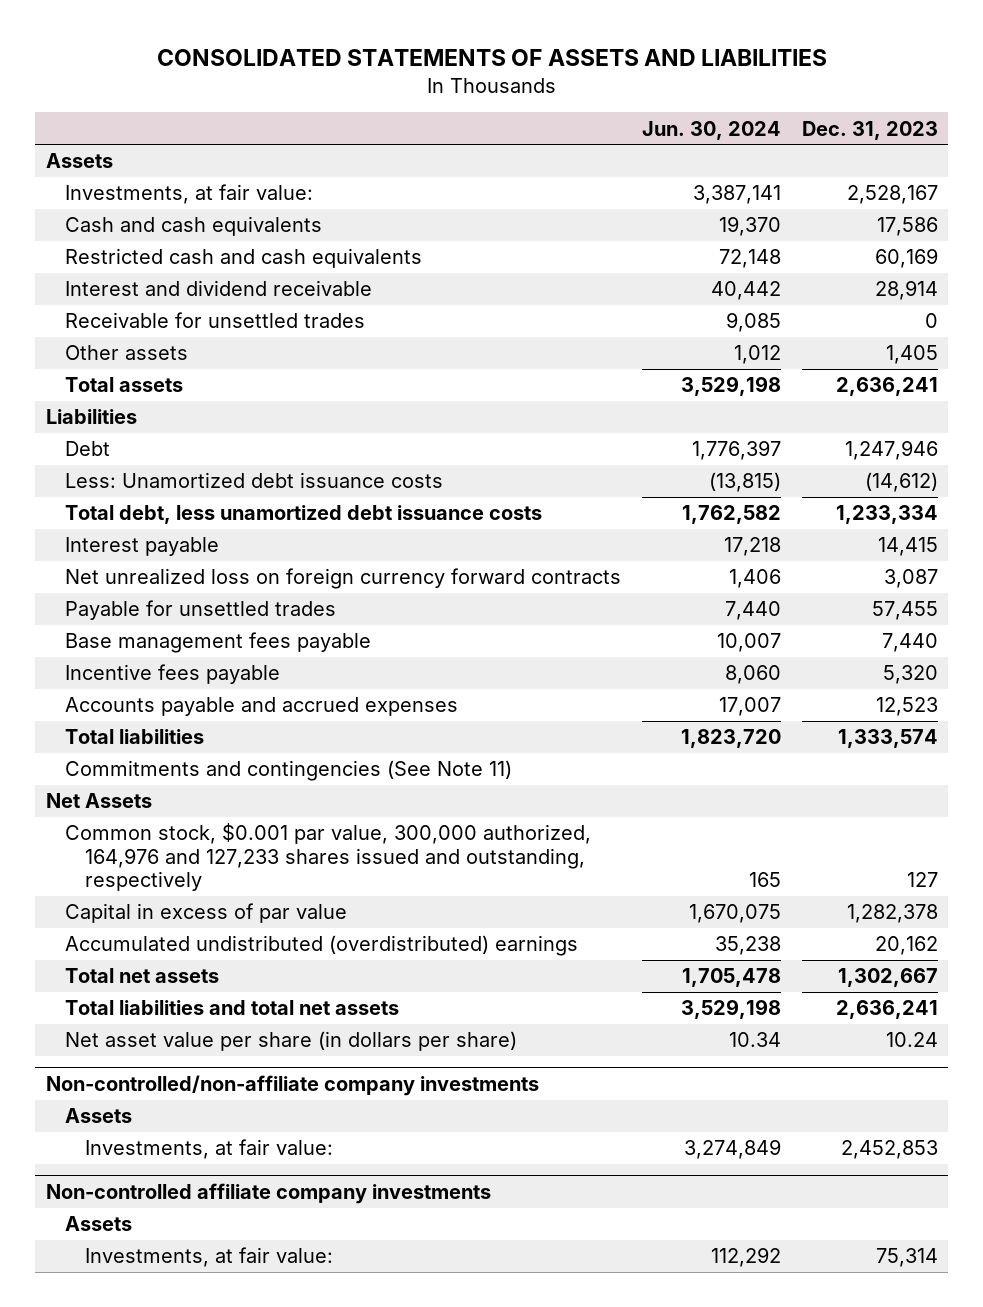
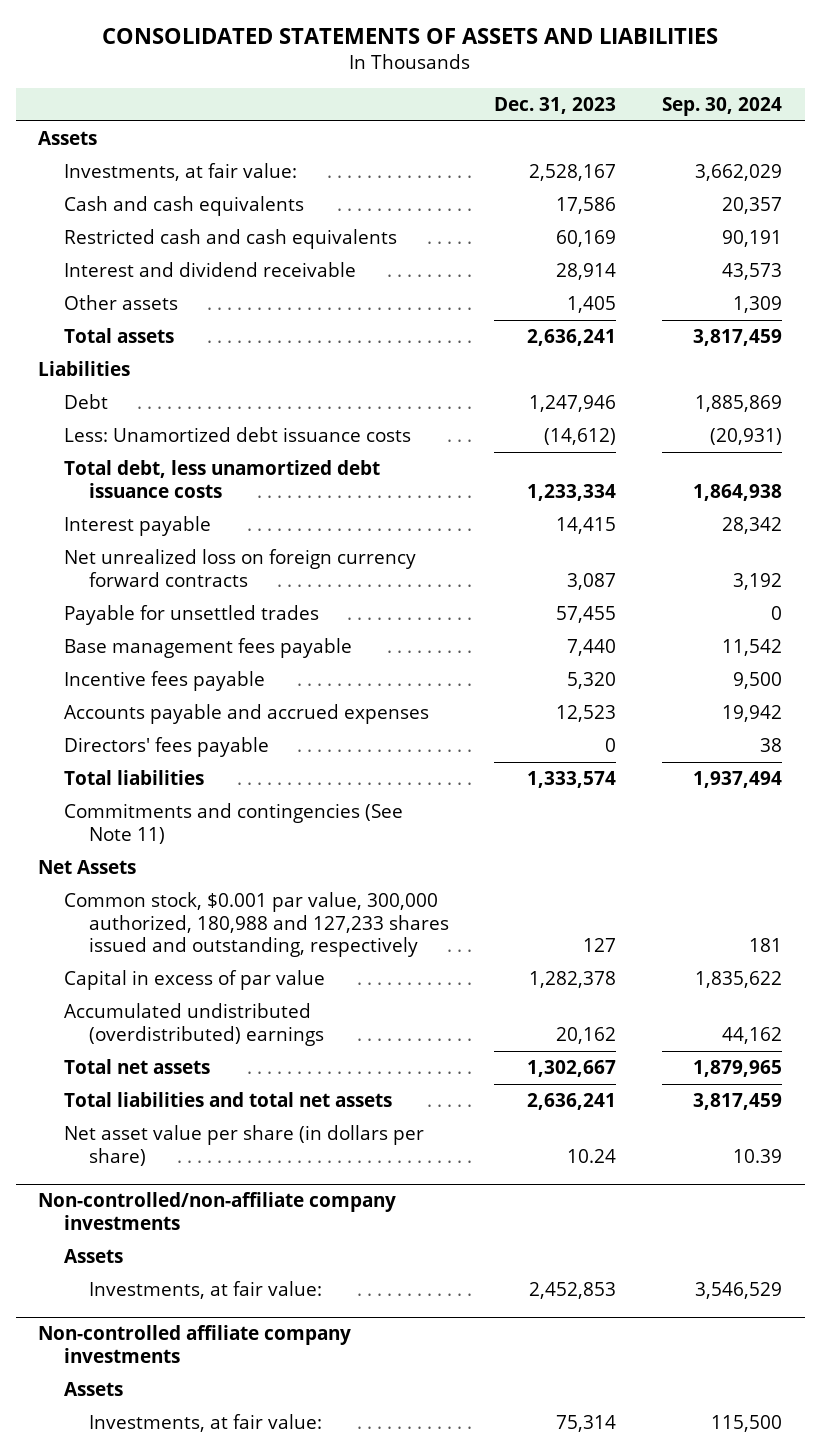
[641,120,781,140] Jun. 30, 2024 -> none
none -> [661,96,782,116] Sep. 30, 2024
[65,312,366,329] Receivable for unsettled trades -> none
none -> [63,737,269,758] Directors' fees payable
[65,823,592,891] Common stock, $0.001 par value, 300,000 authorized, 164,976 and 127,233 shares issued and outstanding, respectively -> [63,892,449,958] Common stock, $0.001 par value, 300,000 authorized, 180,988 and 127,233 shares issued and outstanding, respectively

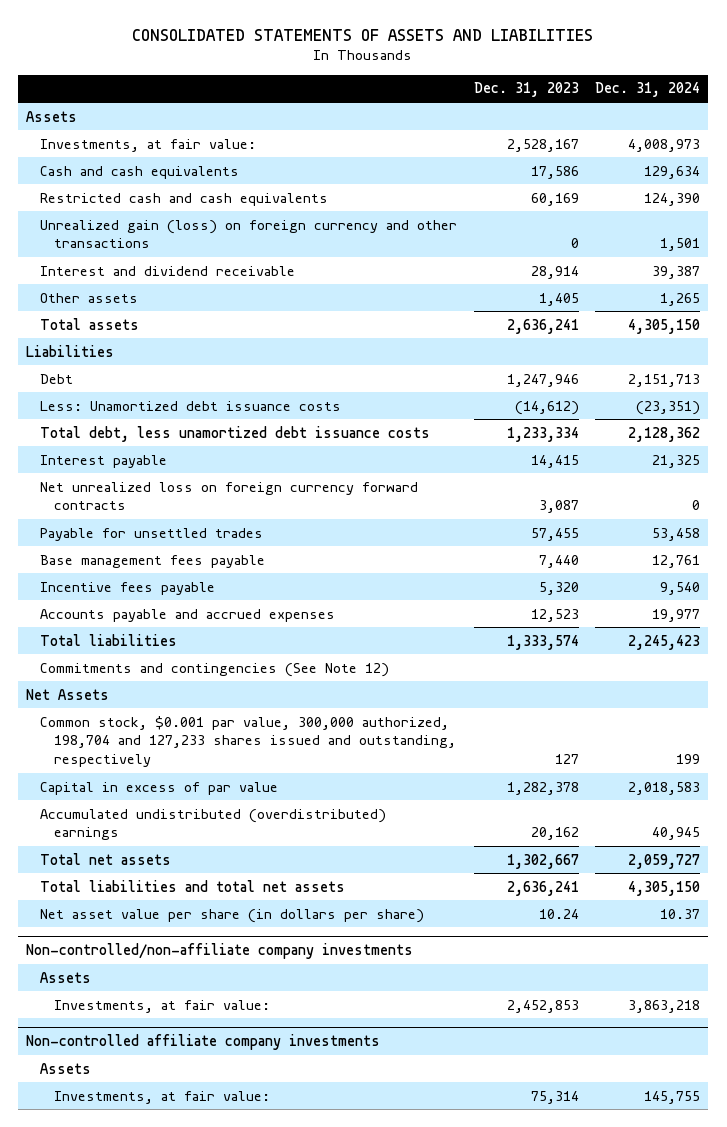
[661,96,782,116] Sep. 30, 2024 -> none
none -> [595,82,701,98] Dec. 31, 2024
none -> [40,219,458,249] Unrealized gain (loss) on foreign currency and other transactions
[63,737,269,758] Directors' fees payable -> none
[63,803,403,844] Commitments and contingencies (See Note 11) -> [40,662,390,677] Commitments and contingencies (See Note 12)
[63,892,449,958] Common stock, $0.001 par value, 300,000 authorized, 180,988 and 127,233 shares issued and outstanding, respectively -> [40,715,456,768] Common stock, $0.001 par value, 300,000 authorized, 198,704 and 127,233 shares issued and outstanding, respectively

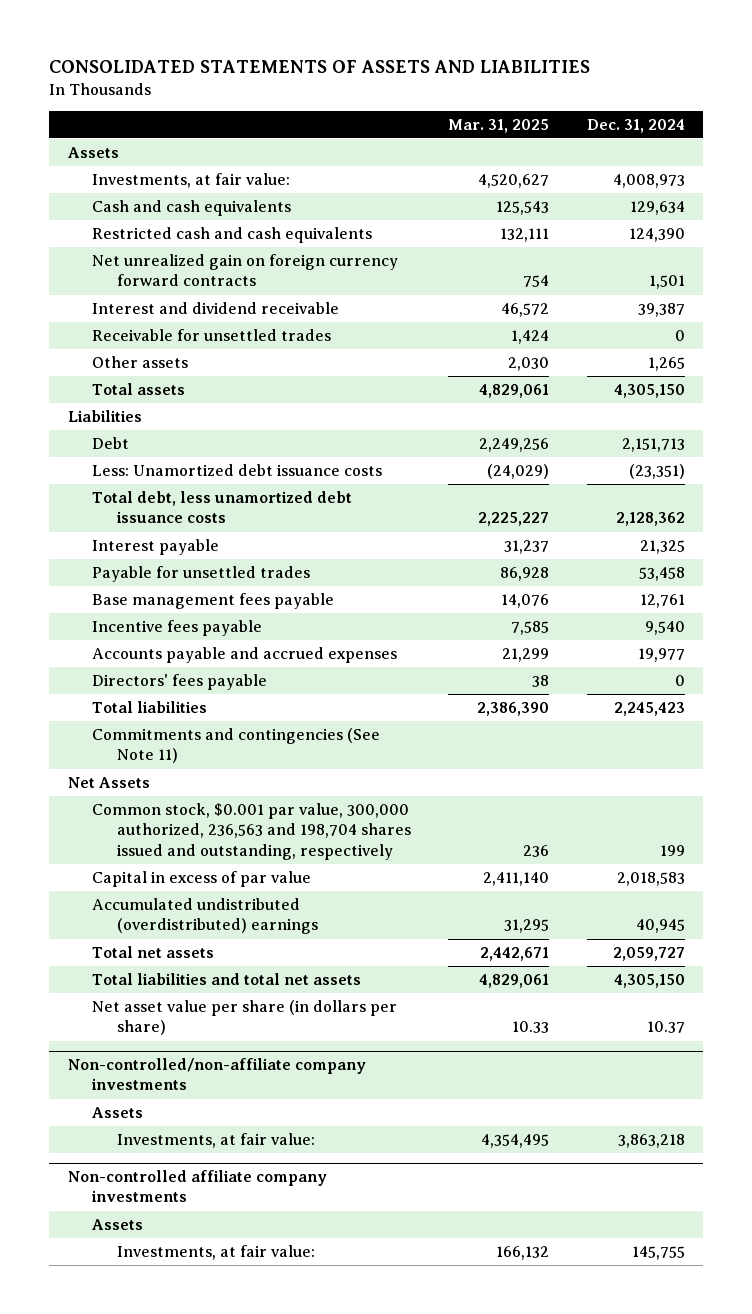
[473,82,579,98] Dec. 31, 2023 -> none
none -> [448,118,550,133] Mar. 31, 2025
[40,219,458,249] Unrealized gain (loss) on foreign currency and other transactions -> [92,254,399,287] Net unrealized gain on foreign currency forward contracts
none -> [92,329,332,342] Receivable for unsettled trades
[40,481,419,511] Net unrealized loss on foreign currency forward contracts -> none
none -> [92,674,268,691] Directors' fees payable
[40,662,390,677] Commitments and contingencies (See Note 12) -> [92,728,381,764] Commitments and contingencies (See Note 11)
[40,715,456,768] Common stock, $0.001 par value, 300,000 authorized, 198,704 and 127,233 shares issued and outstanding, respectively -> [92,803,411,860] Common stock, $0.001 par value, 300,000 authorized, 236,563 and 198,704 shares issued and outstanding, respectively

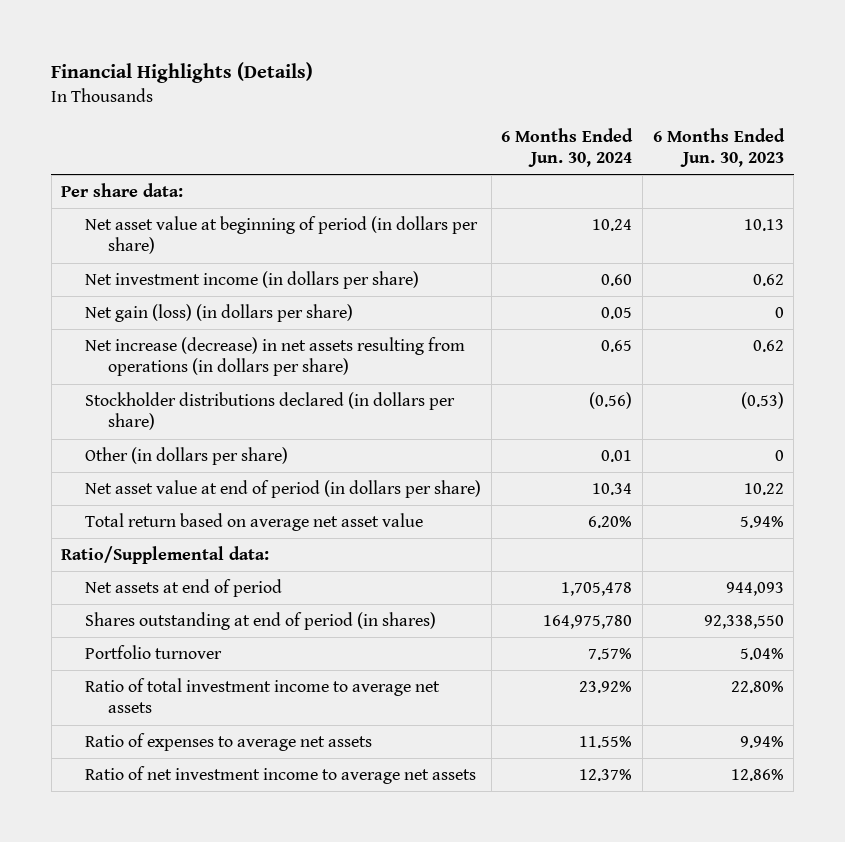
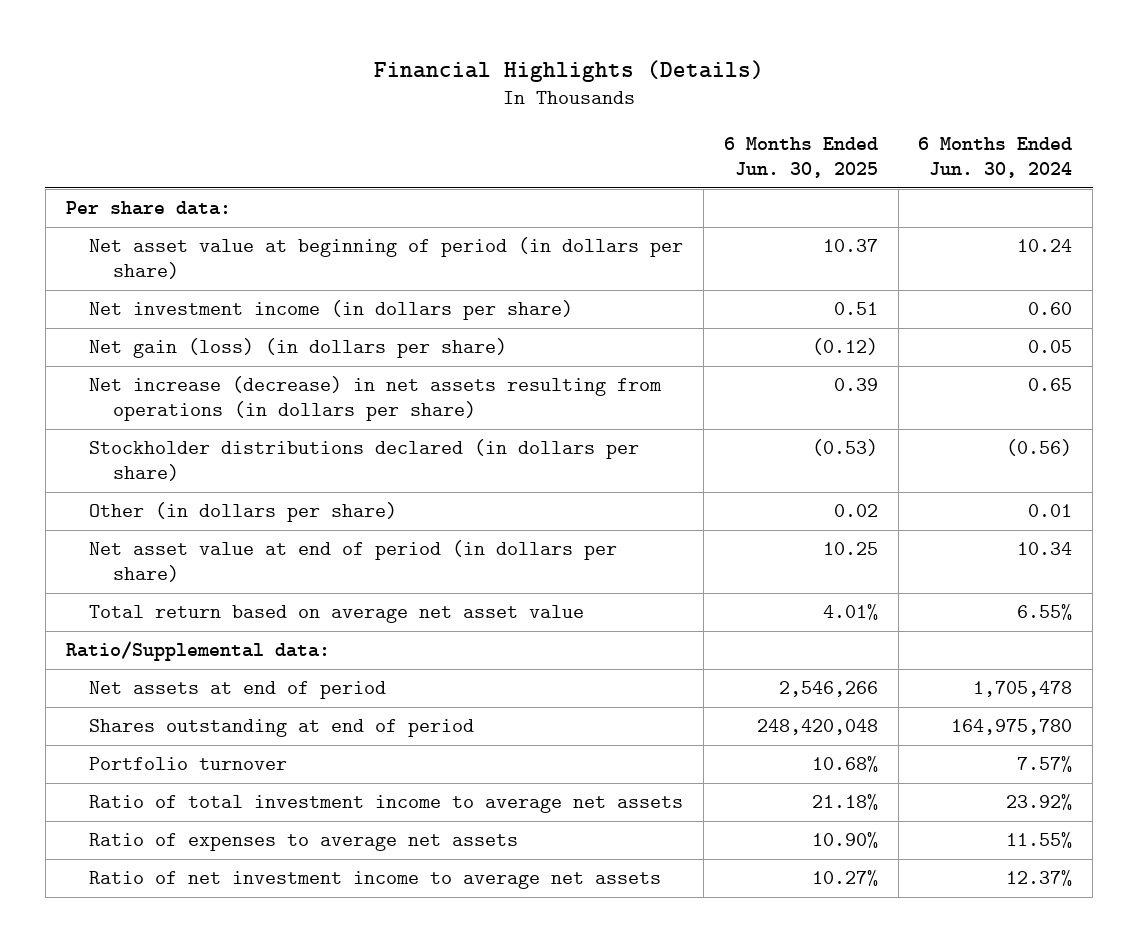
[652,127,785,168] 6 Months Ended Jun. 30, 2023 -> none
none -> [723,136,878,179] 6 Months Ended Jun. 30, 2025
[588,516,633,529] 6.20% -> [1017,603,1073,621] 6.55%
[84,612,436,631] Shares outstanding at end of period (in shares) -> [89,719,475,738] Shares outstanding at end of period

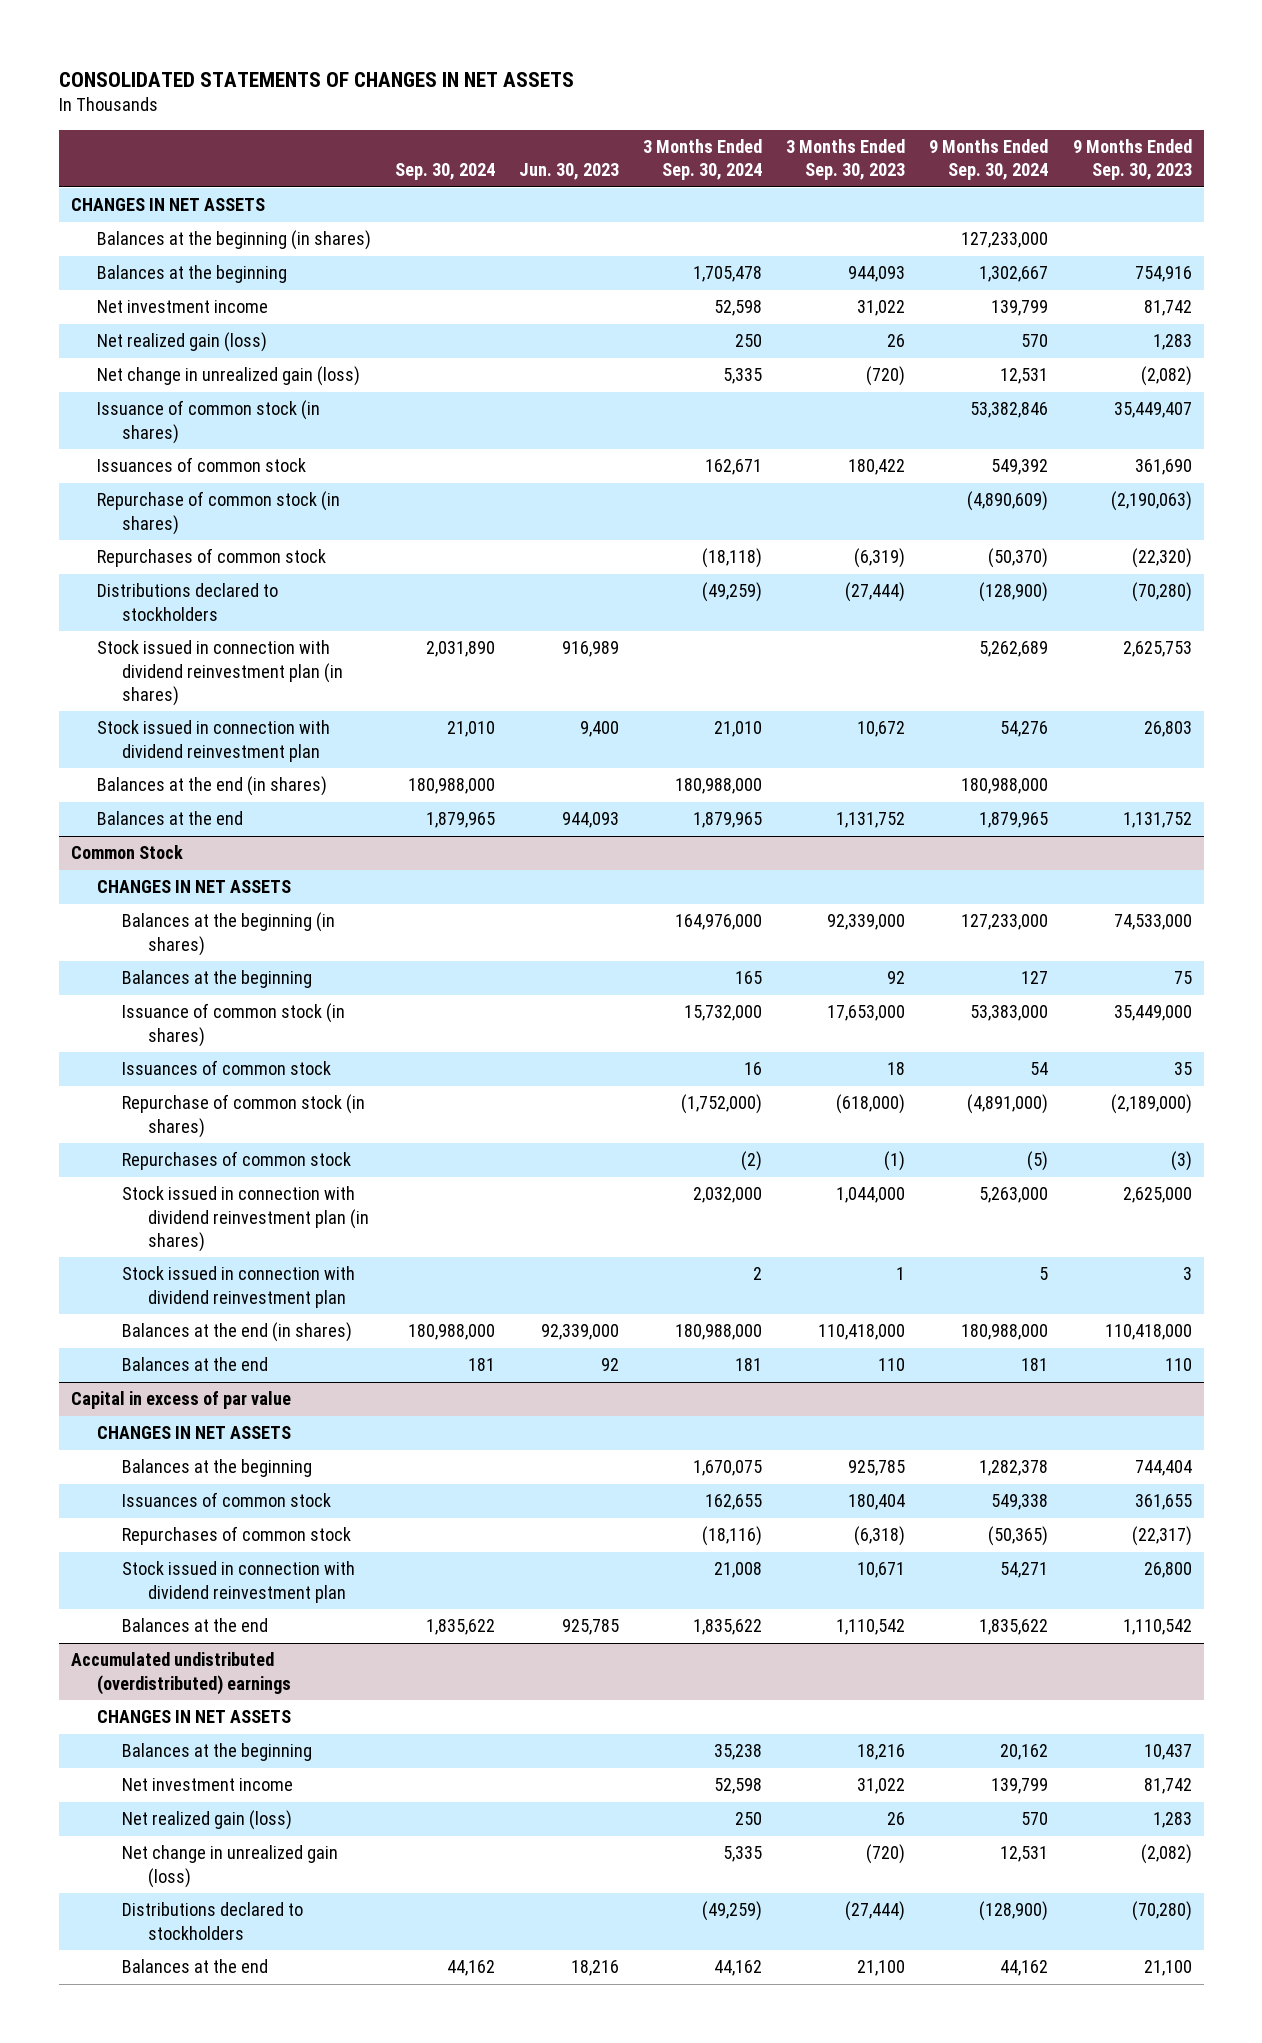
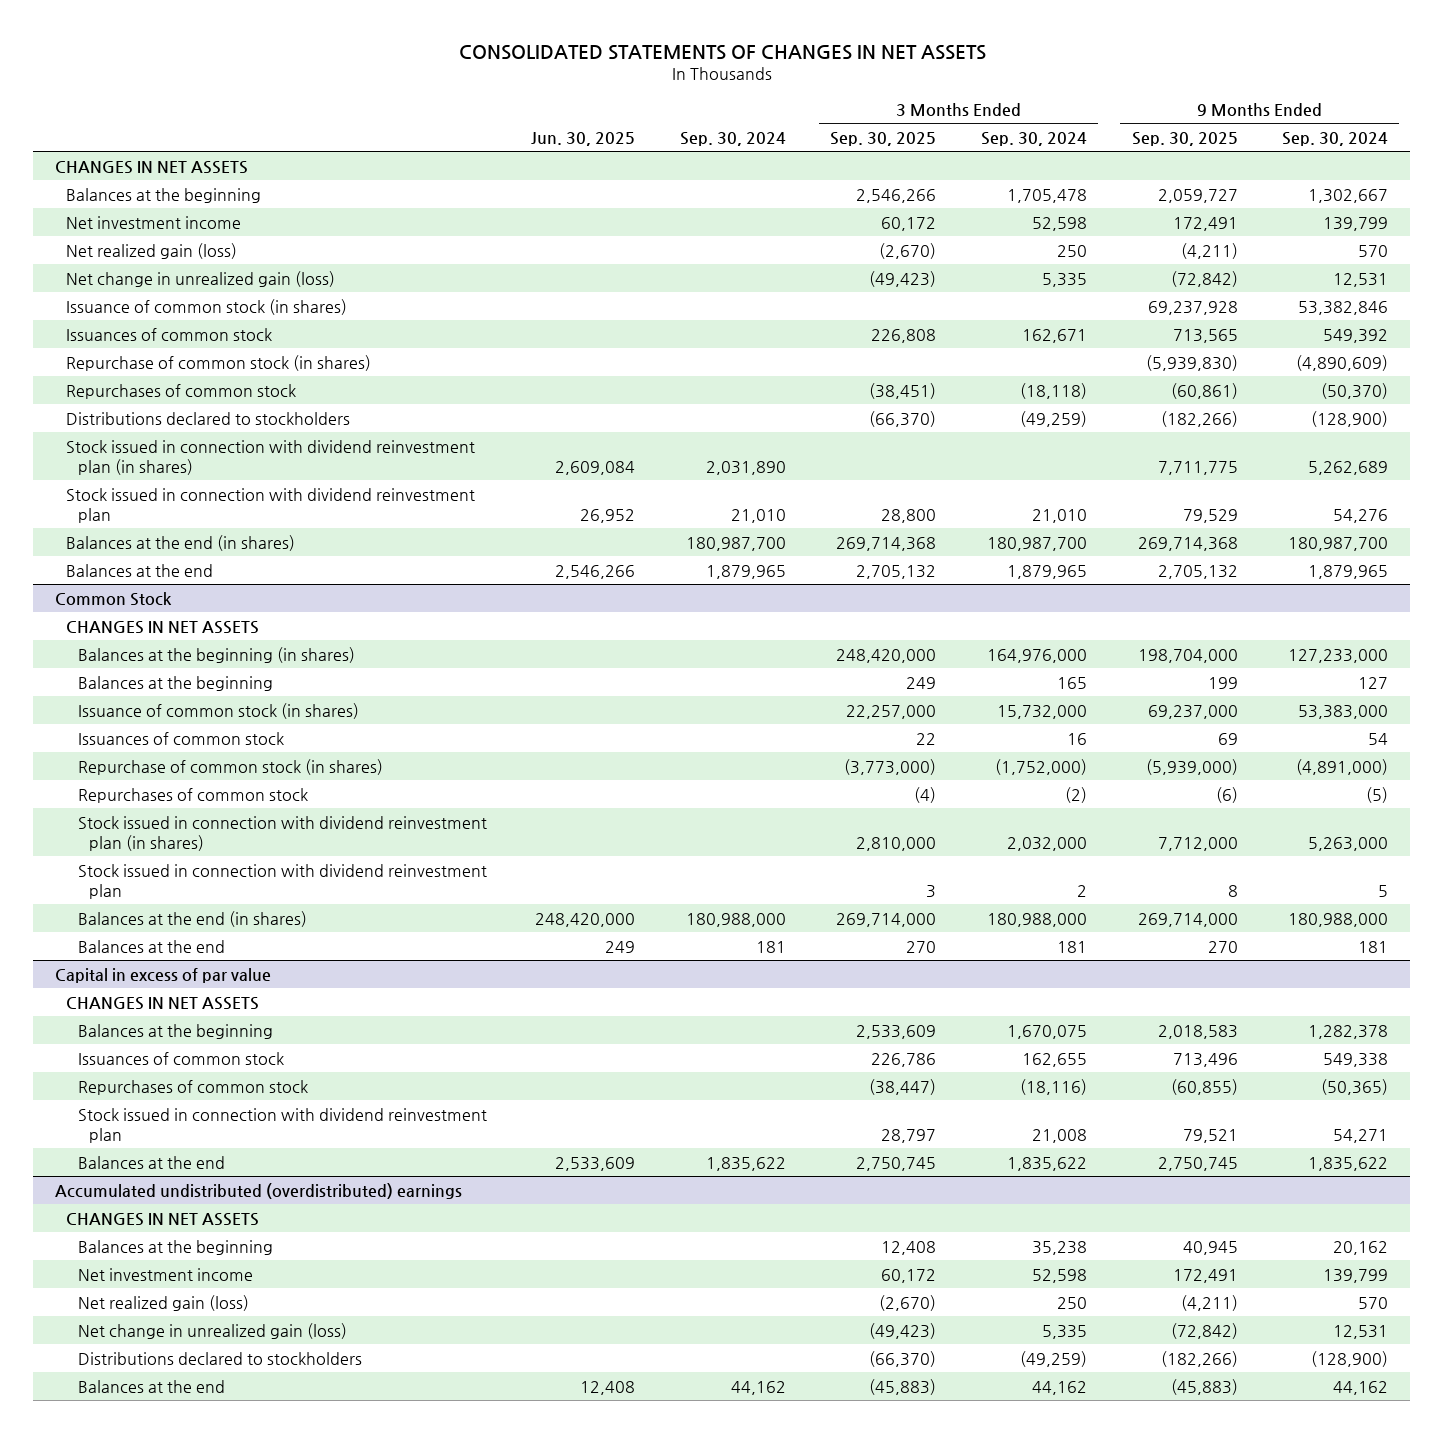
[518,163,619,181] Jun. 30, 2023 -> none
[786,138,906,181] 3 Months Ended Sep. 30, 2023 -> none
[1072,138,1192,181] 9 Months Ended Sep. 30, 2023 -> none
none -> [531,131,636,146] Jun. 30, 2025
none -> [830,131,937,146] Sep. 30, 2025
none -> [1131,131,1238,146] Sep. 30, 2025
[96,230,371,251] Balances at the beginning (in shares) -> none
[407,778,495,795] 180,988,000 -> [685,536,786,551] 180,987,700
[675,778,763,795] 180,988,000 -> [987,536,1088,551] 180,987,700
[961,778,1049,795] 180,988,000 -> [1288,536,1389,551] 180,987,700

